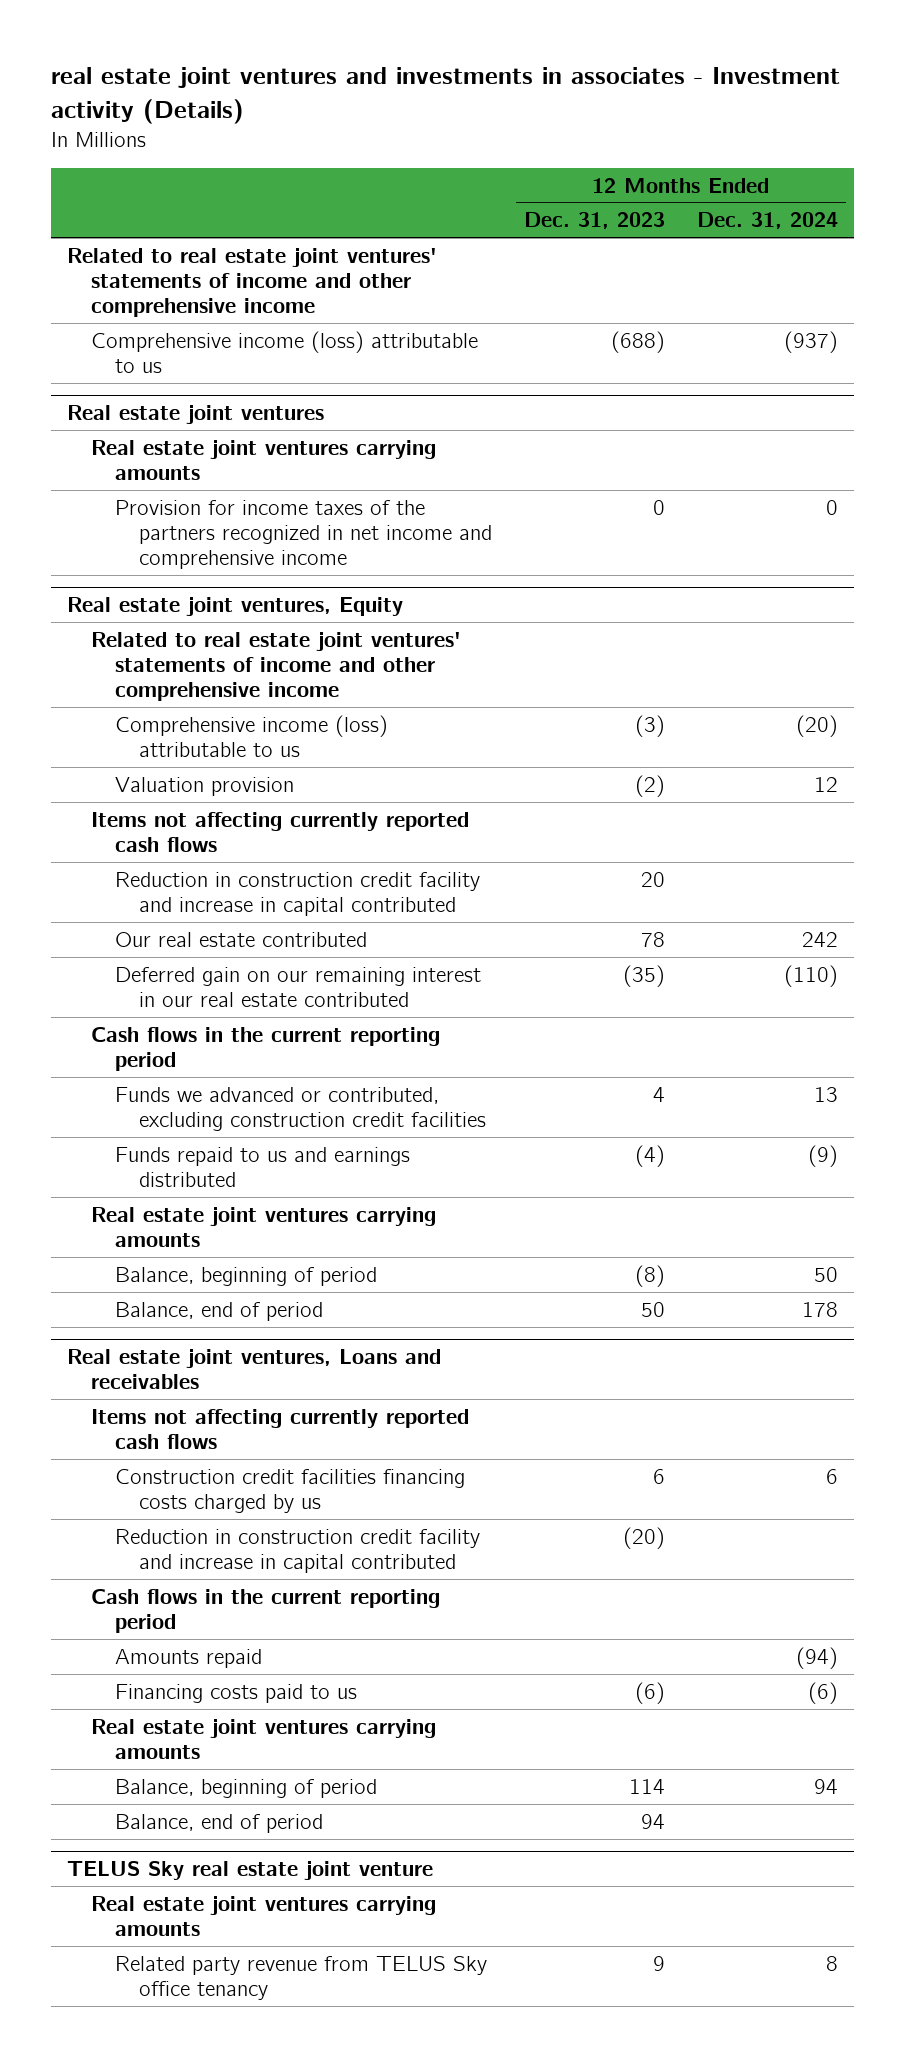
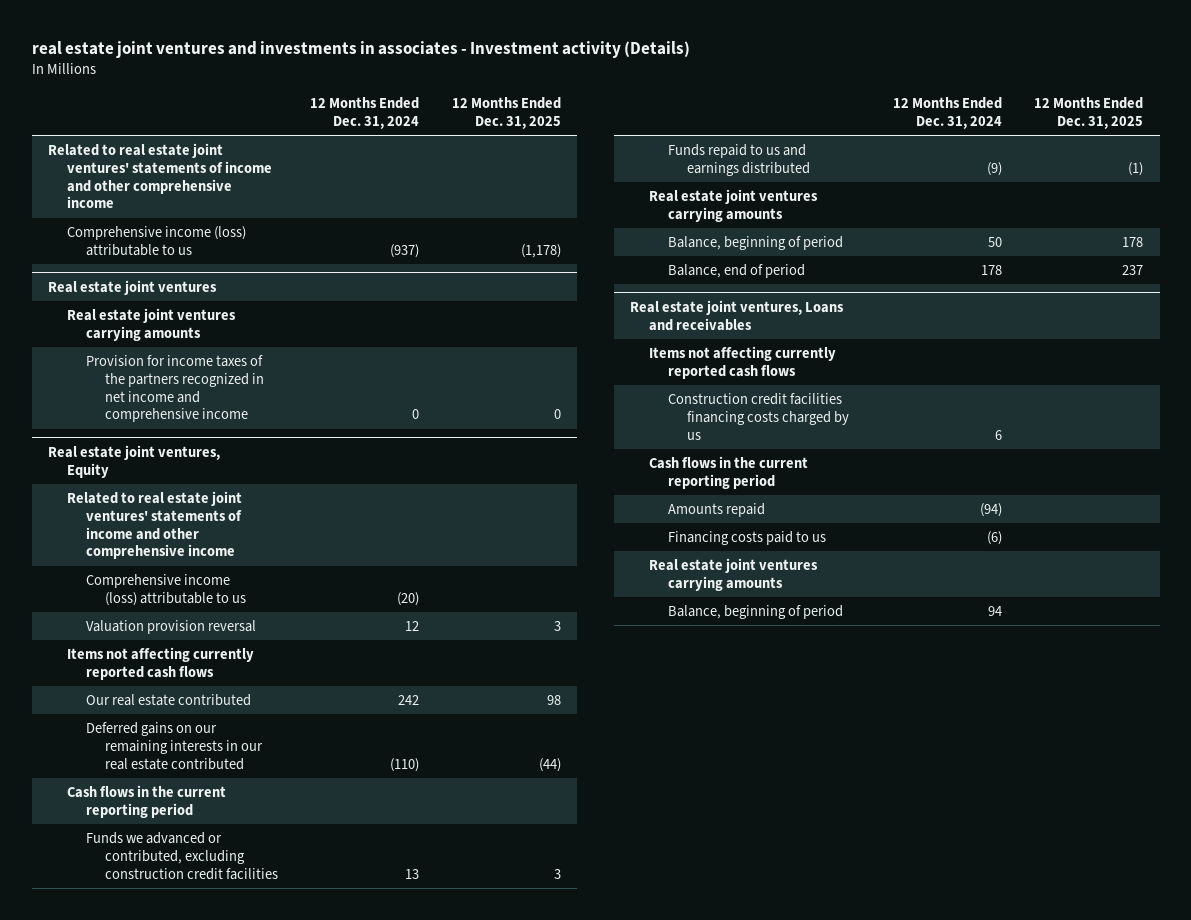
[523,212,665,230] Dec. 31, 2023 -> none
none -> [451,96,561,129] 12 Months Ended Dec. 31, 2025
[114,776,294,796] Valuation provision -> [85,620,256,635] Valuation provision reversal
[114,871,480,916] Reduction in construction credit facility and increase in capital contributed -> none
[114,966,481,1007] Deferred gain on our remaining interest in our real estate contributed -> [85,722,263,770] Deferred gains on our remaining interests in our real estate contributed
[114,1528,480,1573] Reduction in construction credit facility and increase in capital contributed -> none
[114,1813,323,1833] Balance, end of period -> none
[67,1861,434,1881] TELUS Sky real estate joint venture -> none
[91,1895,437,1936] Real estate joint ventures carrying amounts -> none
[114,1955,487,2000] Related party revenue from TELUS Sky office tenancy -> none

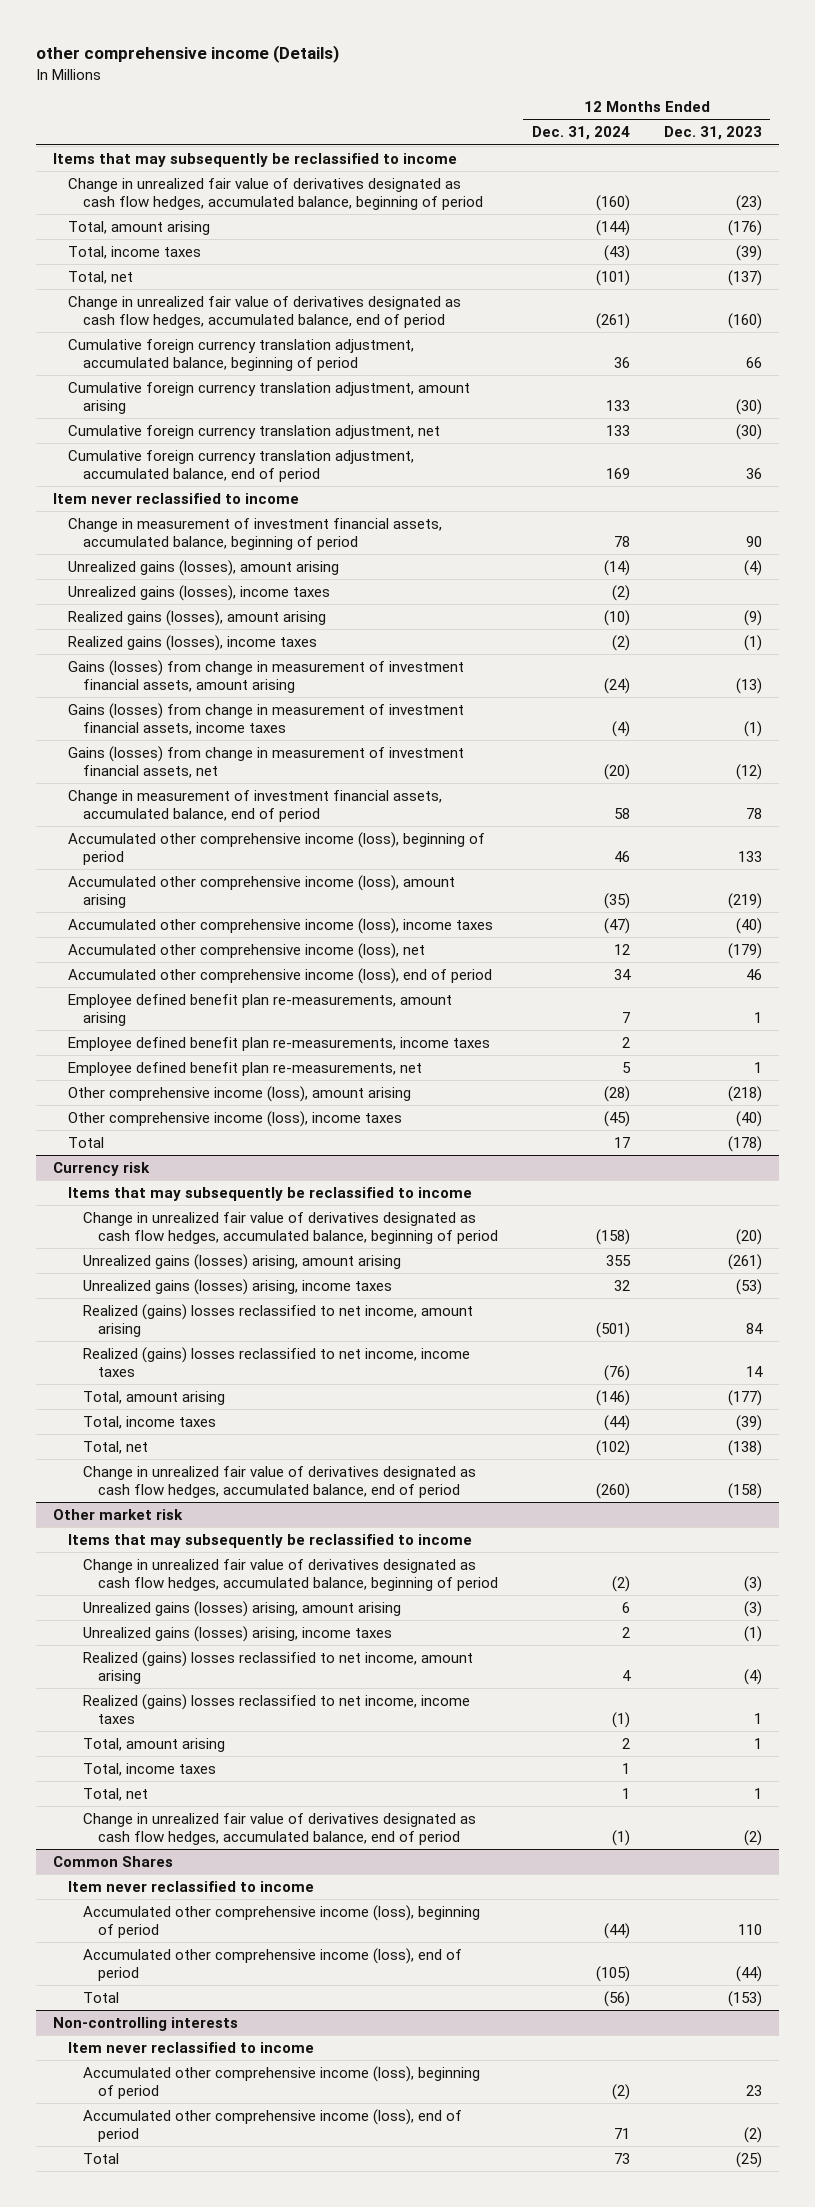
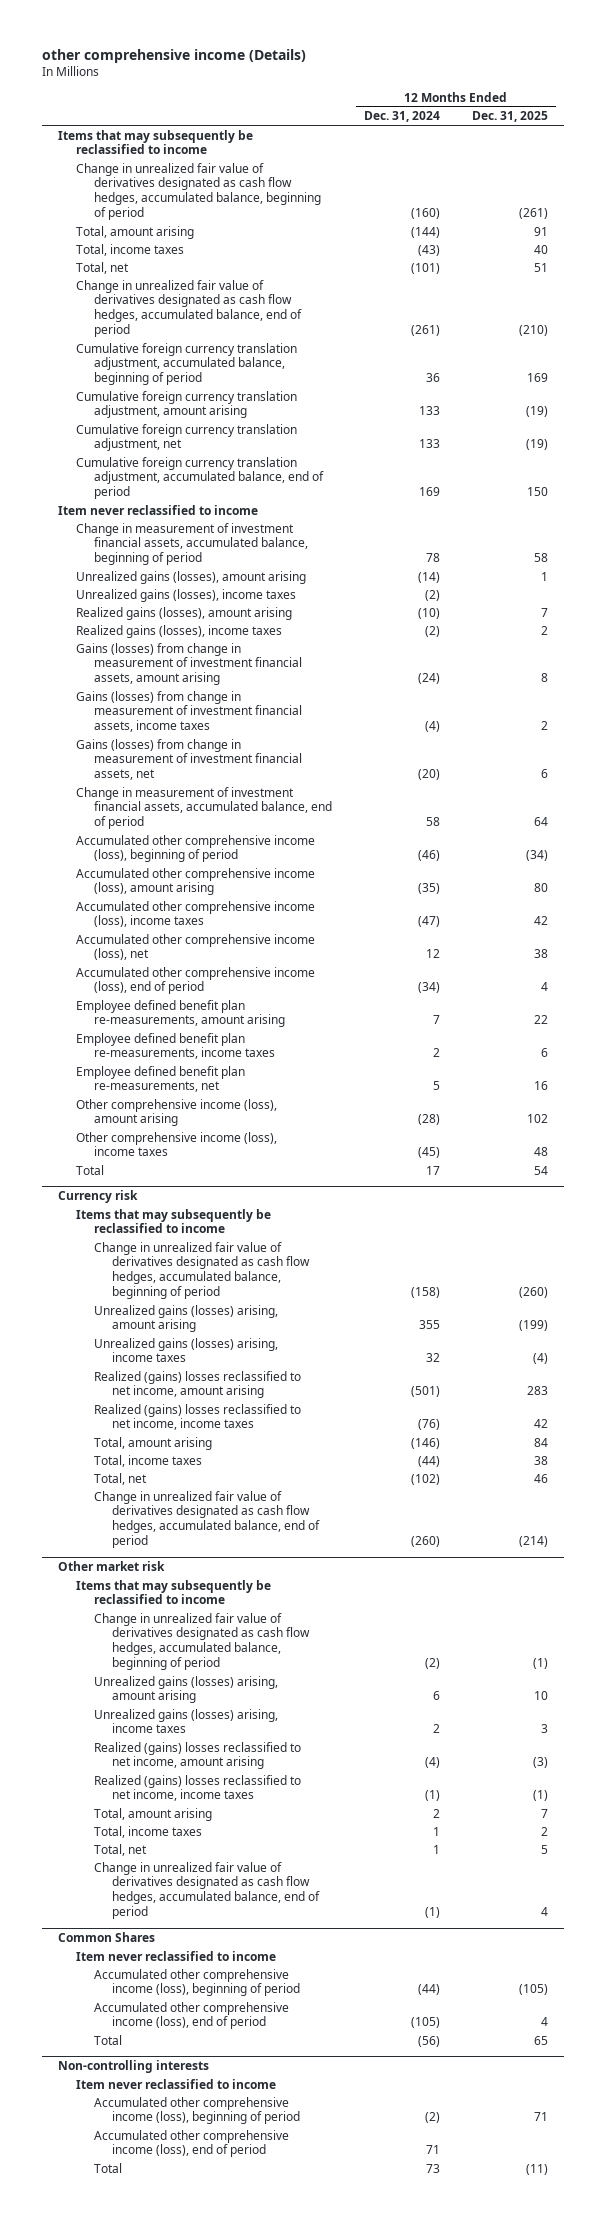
[663,126,762,141] Dec. 31, 2023 -> none
none -> [471,111,548,123] Dec. 31, 2025
[613,851,630,863] 46 -> [417,850,440,862] (46)
[613,968,631,980] 34 -> [417,982,440,994] (34)
[621,1670,631,1682] 4 -> [424,1757,440,1769] (4)

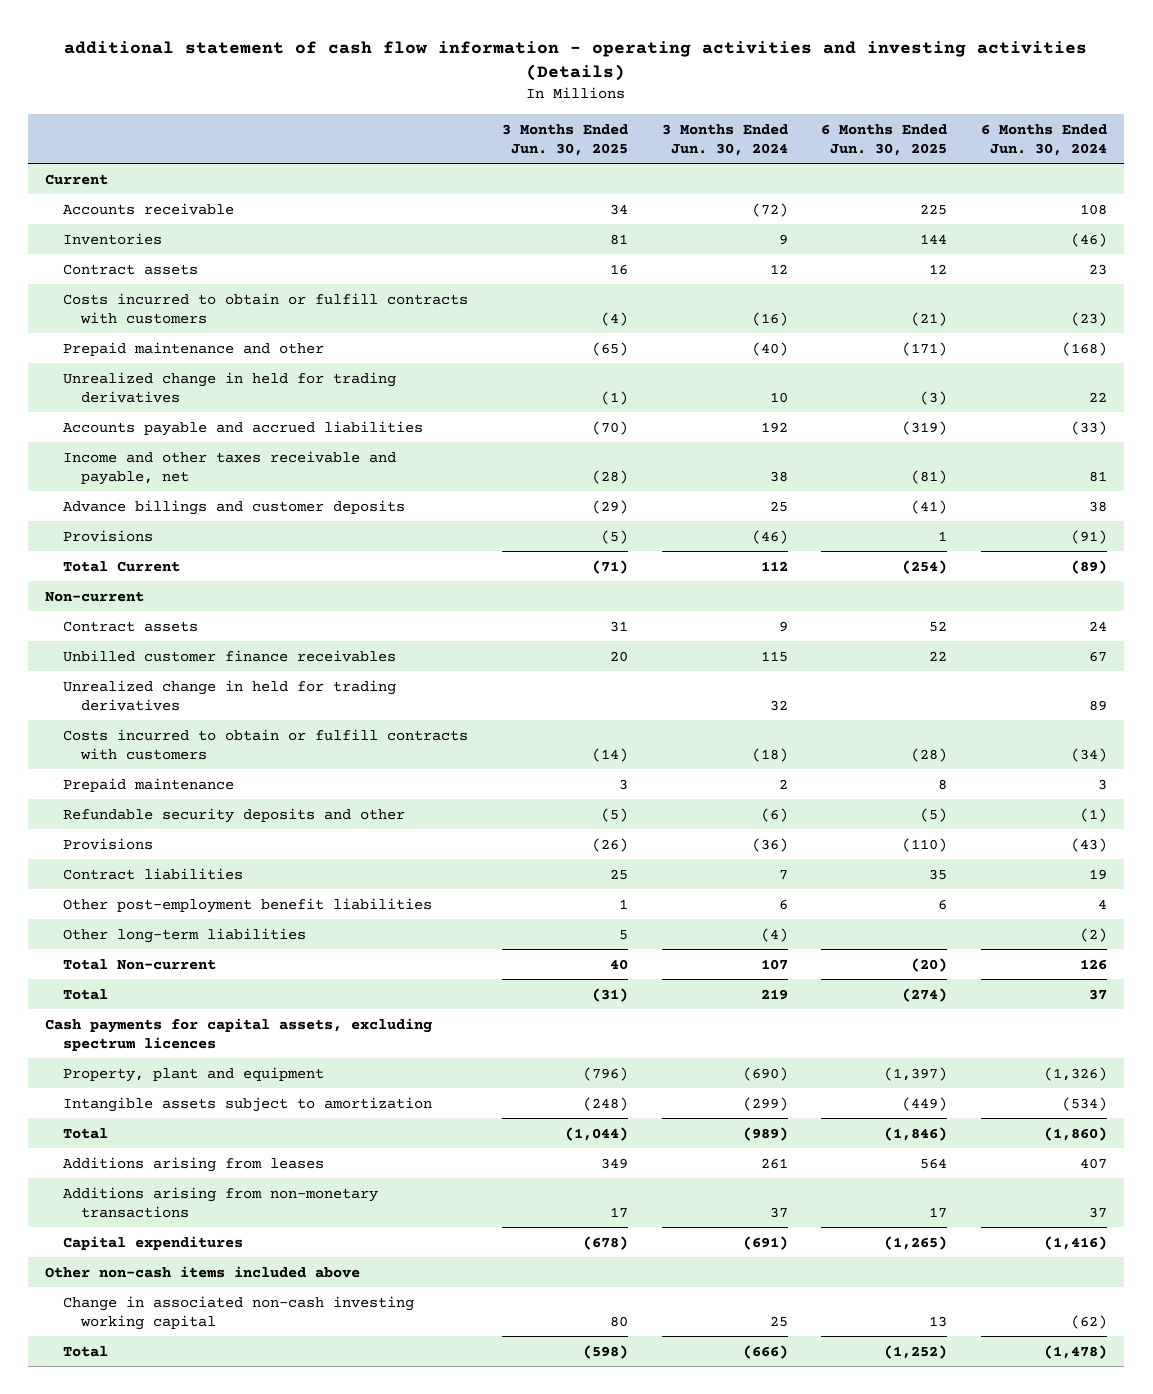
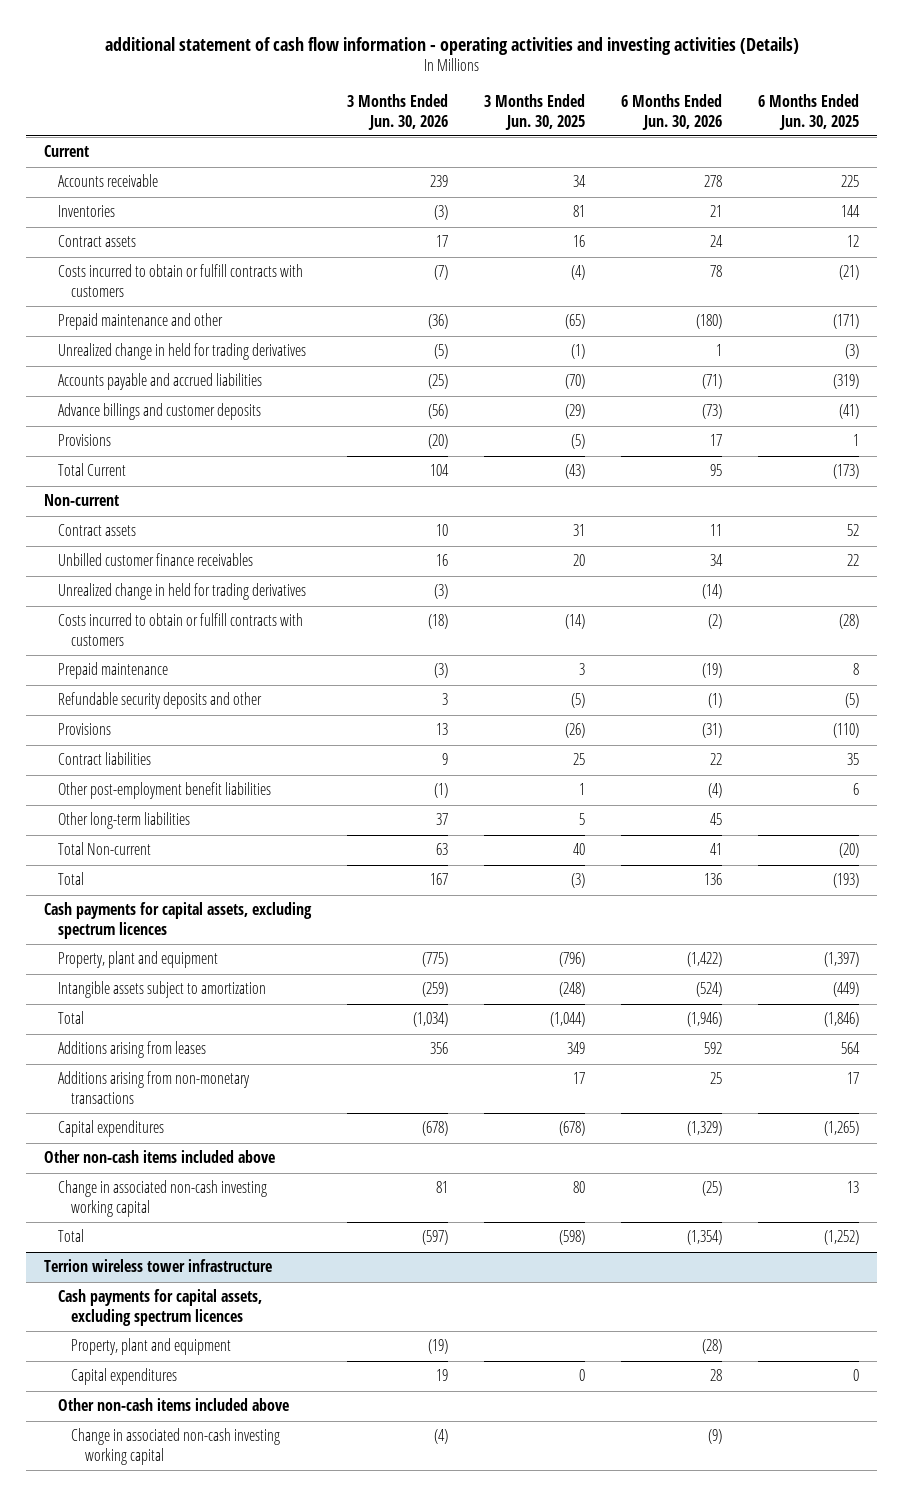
[661,123,788,156] 3 Months Ended Jun. 30, 2024 -> none
[981,123,1108,156] 6 Months Ended Jun. 30, 2024 -> none
none -> [347,94,449,130] 3 Months Ended Jun. 30, 2026
none -> [620,94,722,130] 6 Months Ended Jun. 30, 2026
[63,450,397,485] Income and other taxes receivable and payable, net -> none
[591,559,628,574] (71) -> [565,464,586,480] (43)
[902,559,948,574] (254) -> [832,464,859,480] (173)
[591,987,628,1002] (31) -> [571,873,586,889] (3)
[902,987,948,1002] (274) -> [832,873,859,889] (193)
none -> [44,1259,273,1273] Terrion wireless tower infrastructure
none -> [57,1289,262,1326] Cash payments for capital assets, excluding spectrum licences
none -> [71,1338,232,1356] Property, plant and equipment
none -> [71,1368,178,1386] Capital expenditures
none -> [57,1398,289,1412] Other non-cash items included above
none -> [71,1428,281,1465] Change in associated non-cash investing working capital

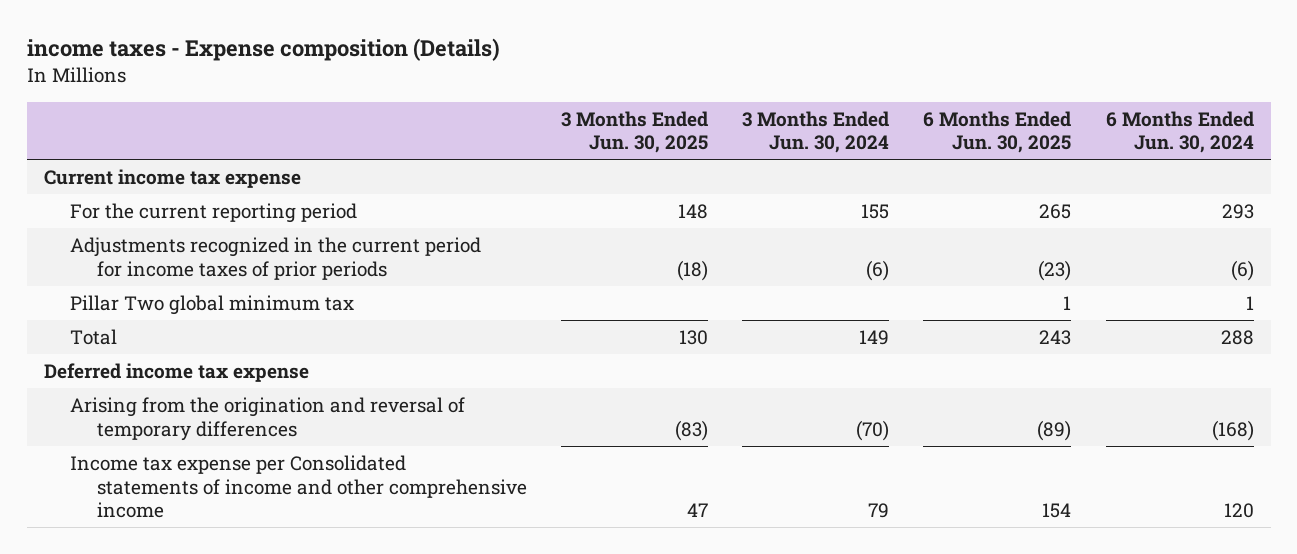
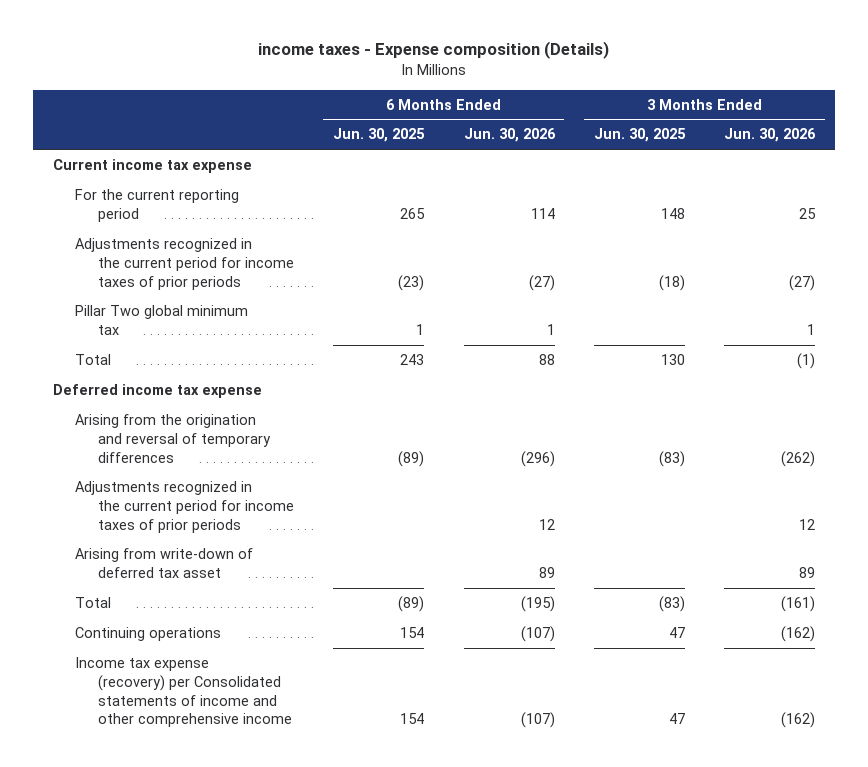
[742,110,890,154] 3 Months Ended Jun. 30, 2024 -> none
[1105,110,1254,154] 6 Months Ended Jun. 30, 2024 -> none
none -> [463,128,556,143] Jun. 30, 2026
none -> [724,128,817,143] Jun. 30, 2026
none -> [75,481,294,533] Adjustments recognized in the current period for income taxes of prior periods
none -> [75,548,254,578] Arising from write-down of deferred tax asset
none -> [75,597,112,609] Total
[70,455,528,519] Income tax expense per Consolidated statements of income and other comprehensive income -> [75,627,222,642] Continuing operations
none -> [75,657,292,728] Income tax expense (recovery) per Consolidated statements of income and other comprehensive income

